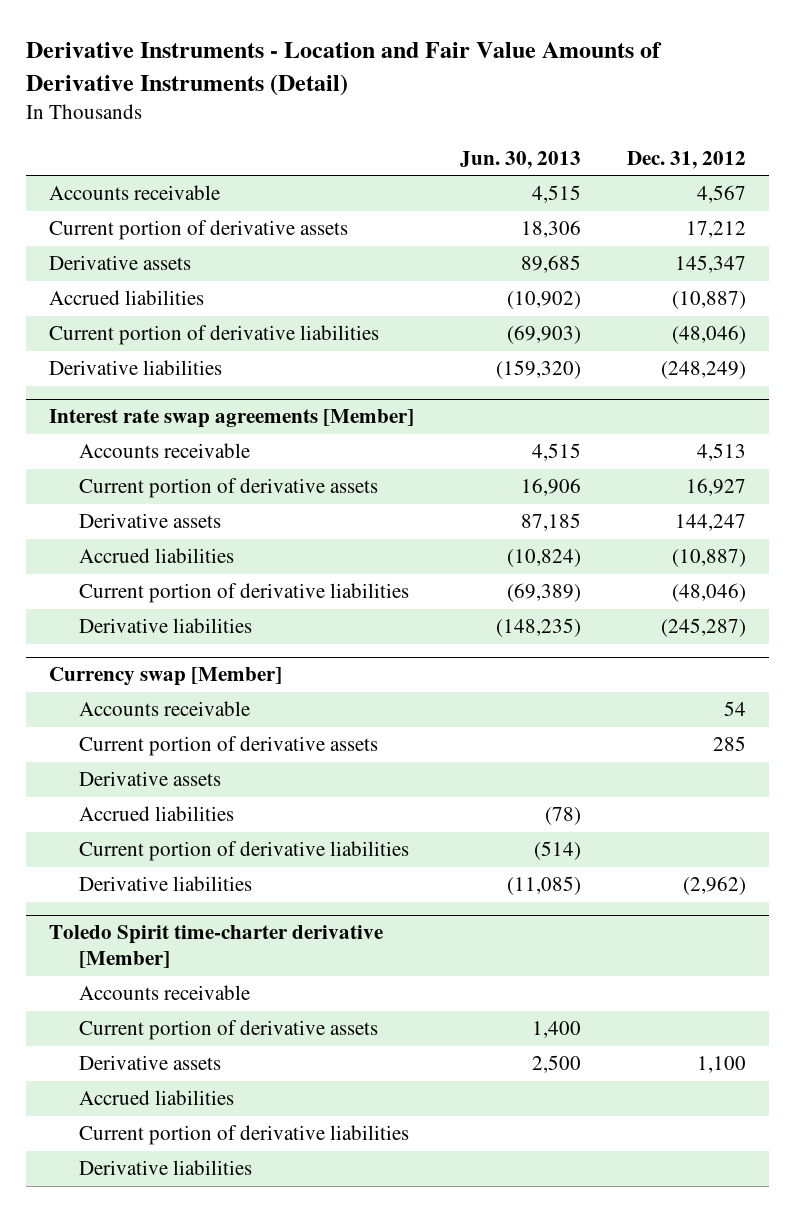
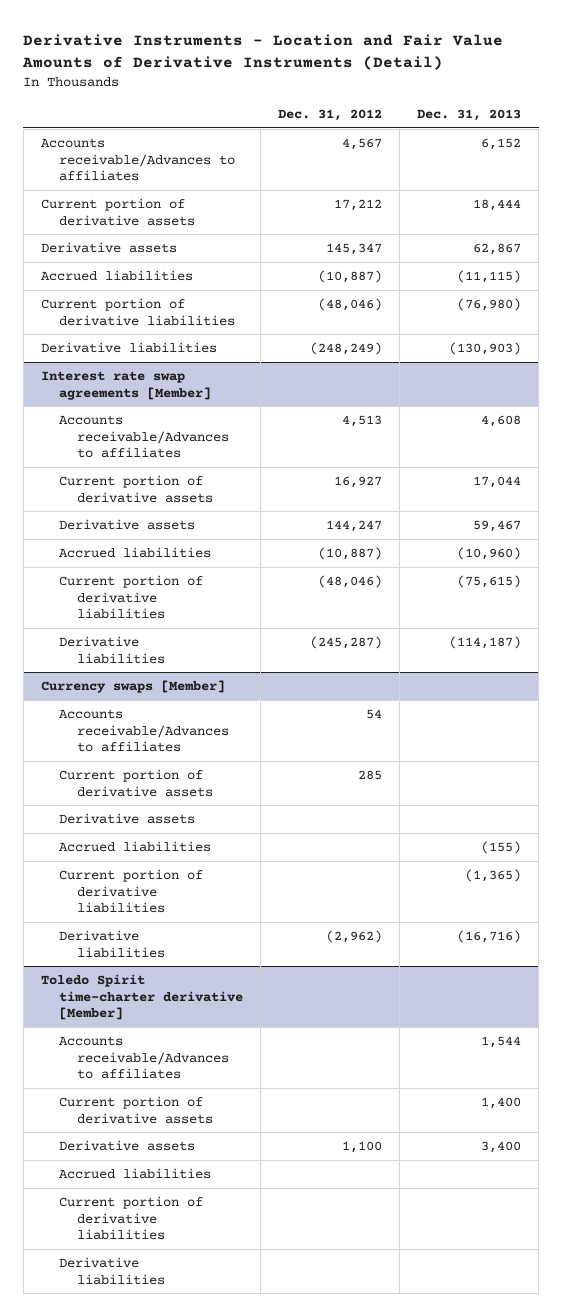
[459,150,581,169] Jun. 30, 2013 -> none
none -> [417,108,522,121] Dec. 31, 2013
[48,185,220,201] Accounts receivable -> [40,137,235,182] Accounts receivable/Advances to affiliates
[78,443,250,459] Accounts receivable -> [58,414,230,459] Accounts receivable/Advances to affiliates
[48,667,282,687] Currency swap [Member] -> [40,679,225,693] Currency swaps [Member]
[78,701,250,717] Accounts receivable -> [58,708,230,753] Accounts receivable/Advances to affiliates
[78,985,250,1001] Accounts receivable -> [58,1035,230,1080] Accounts receivable/Advances to affiliates

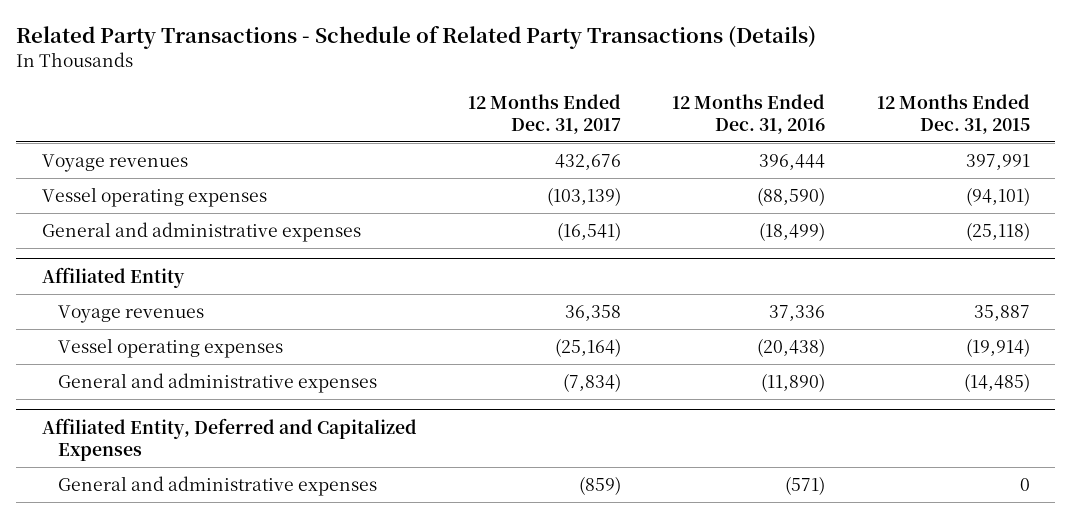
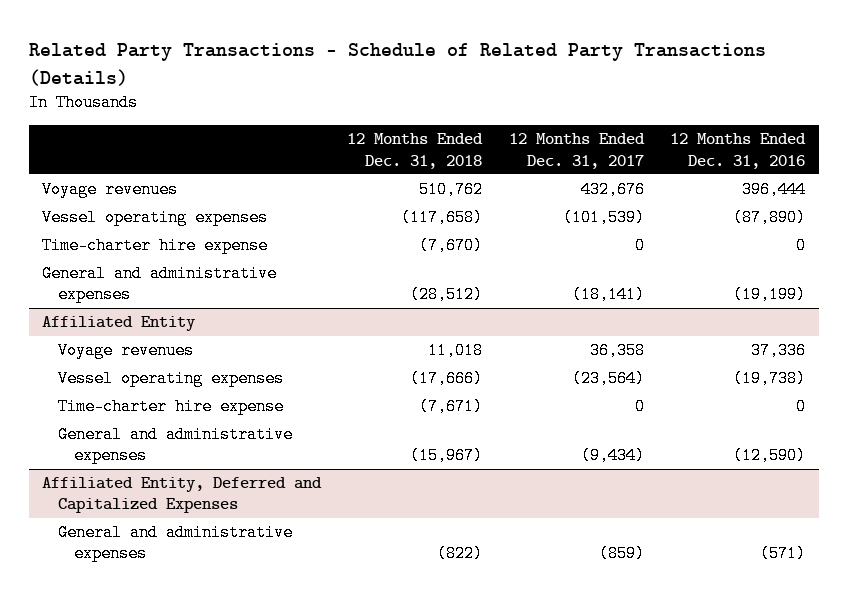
[876,93,1030,134] 12 Months Ended Dec. 31, 2015 -> none
none -> [347,133,484,169] 12 Months Ended Dec. 31, 2018
[547,187,622,207] (103,139) -> [562,209,645,227] (101,539)
[757,187,826,207] (88,590) -> [733,209,807,227] (87,890)
none -> [41,237,268,255] Time-charter hire expense
[557,222,622,242] (16,541) -> [571,286,645,304] (18,141)
[759,222,826,242] (18,499) -> [733,286,807,304] (19,199)
[555,338,622,358] (25,164) -> [571,370,645,388] (23,564)
[757,338,826,358] (20,438) -> [733,370,807,388] (19,738)
none -> [58,398,285,416] Time-charter hire expense
[563,373,622,393] (7,834) -> [580,447,645,465] (9,434)
[761,373,826,393] (11,890) -> [733,447,807,465] (12,590)

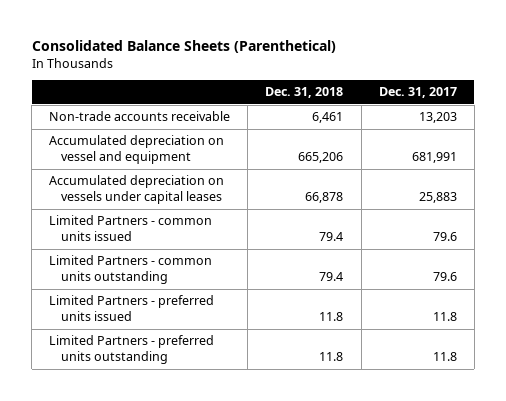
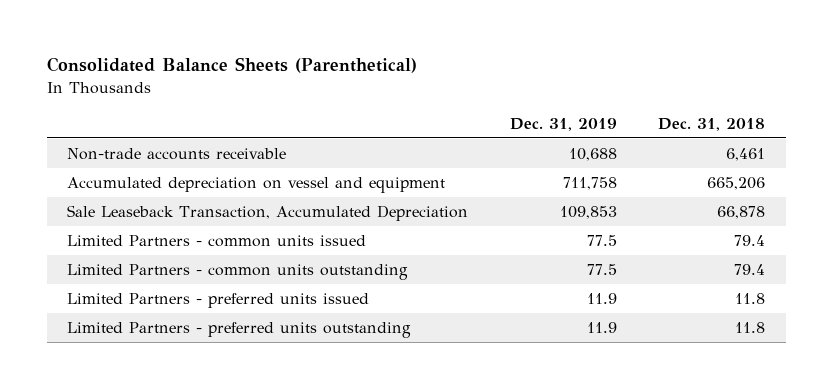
[378,87,457,99] Dec. 31, 2017 -> none
none -> [509,117,617,131] Dec. 31, 2019
[49,175,225,205] Accumulated depreciation on vessels under capital leases -> [67,205,469,222] Sale Leaseback Transaction, Accumulated Depreciation

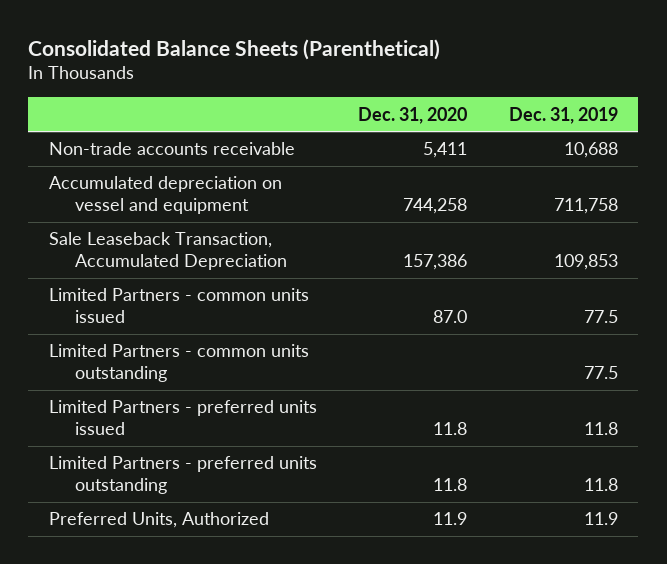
[658,117,766,131] Dec. 31, 2018 -> none
none -> [358,106,468,124] Dec. 31, 2020
[586,293,617,305] 11.9 -> [583,421,618,435] 11.8
[586,322,617,334] 11.9 -> [583,477,618,491] 11.8
none -> [48,512,269,529] Preferred Units, Authorized

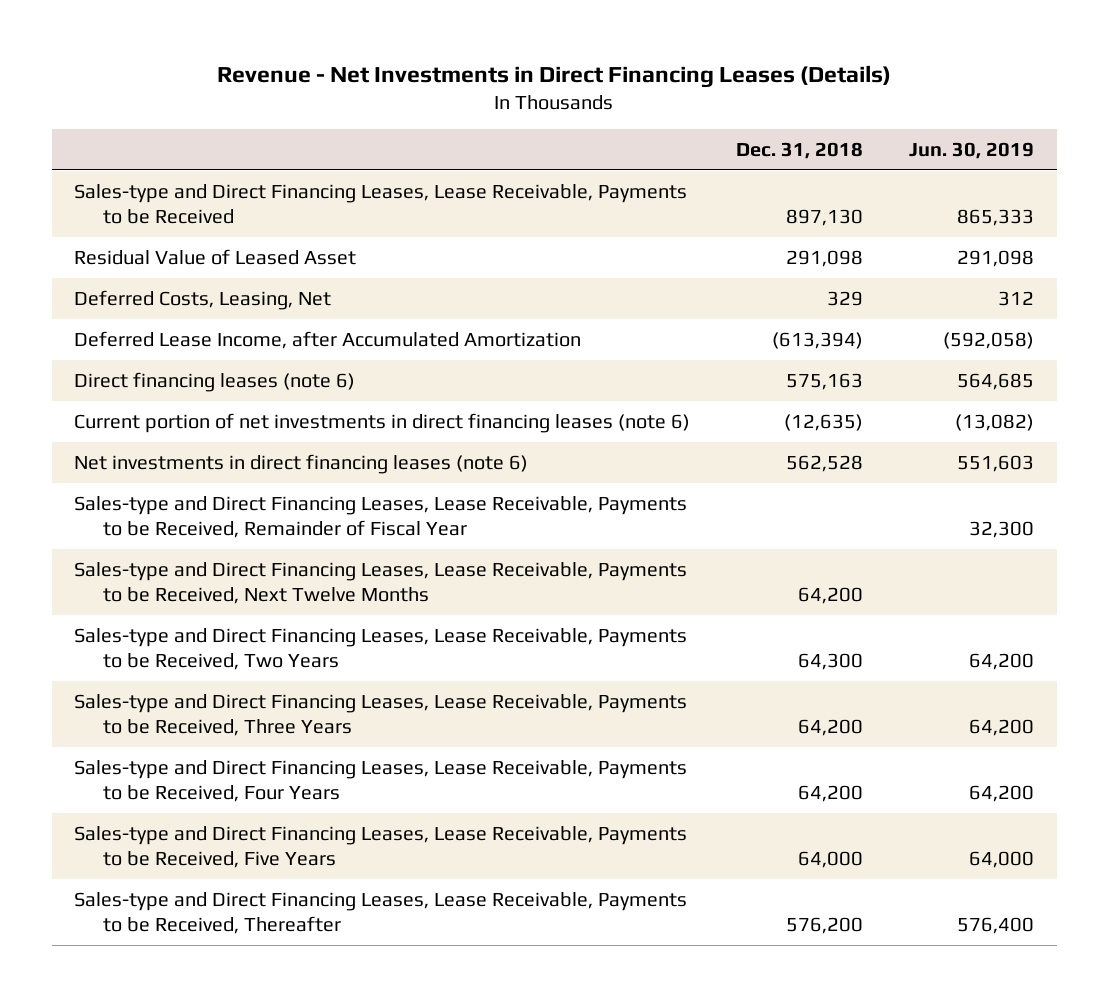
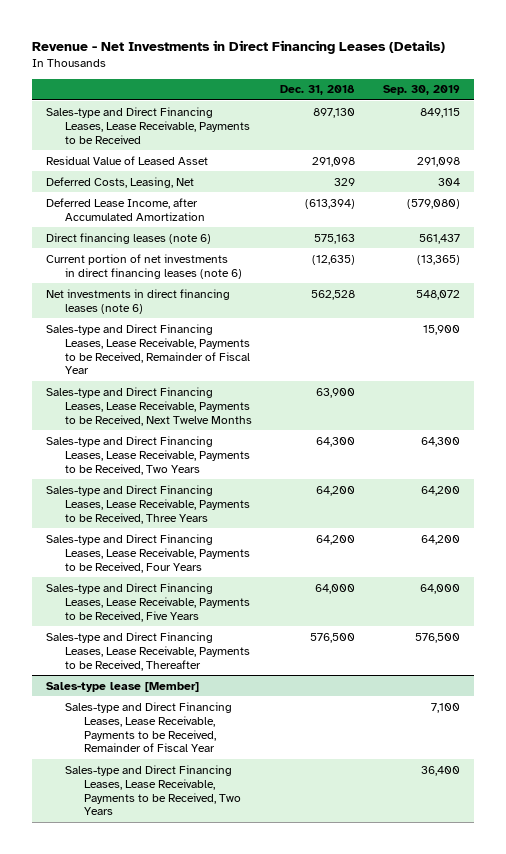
[908,142,1034,160] Jun. 30, 2019 -> none
none -> [382,85,460,96] Sep. 30, 2019
[798,587,864,605] 64,200 -> [315,387,355,398] 63,900
[786,917,864,935] 576,200 -> [309,632,355,643] 576,500
none -> [45,681,199,692] Sales-type lease [Member]
none -> [64,701,232,753] Sales-type and Direct Financing Leases, Lease Receivable, Payments to be Received, Remainder of Fiscal Year
none -> [64,764,242,816] Sales-type and Direct Financing Leases, Lease Receivable, Payments to be Received, Two Years

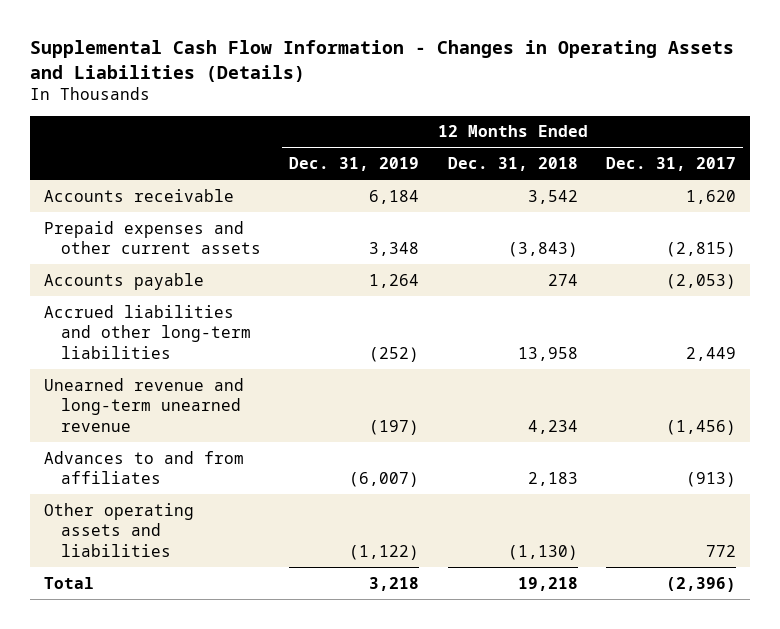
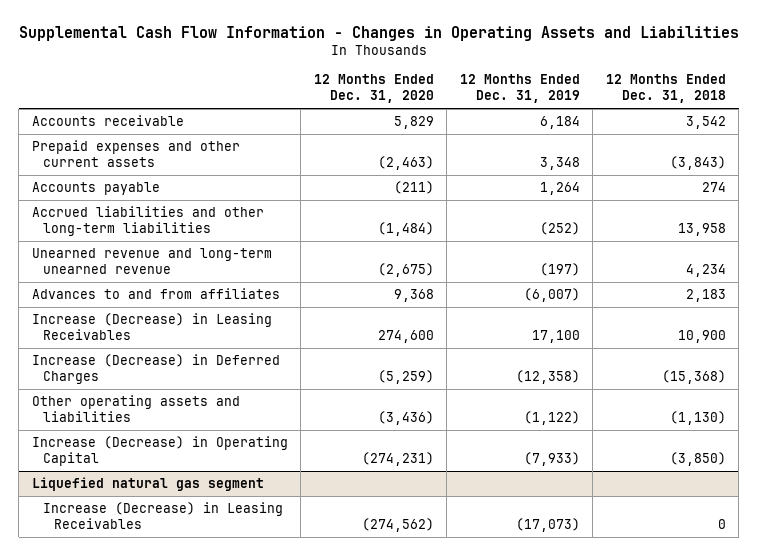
[29,40,734,82] Supplemental Cash Flow Information - Changes in Operating Assets and Liabilities (Details) -> [18,25,739,41] Supplemental Cash Flow Information - Changes in Operating Assets and Liabilities
[606,157,737,172] Dec. 31, 2017 -> none
none -> [313,74,434,104] 12 Months Ended Dec. 31, 2020
none -> [31,312,272,341] Increase (Decrease) in Leasing Receivables
none -> [31,353,280,385] Increase (Decrease) in Deferred Charges
[43,576,94,589] Total -> none
none -> [31,435,288,467] Increase (Decrease) in Operating Capital
none -> [31,476,264,491] Liquefied natural gas segment
none -> [42,501,283,530] Increase (Decrease) in Leasing Receivables

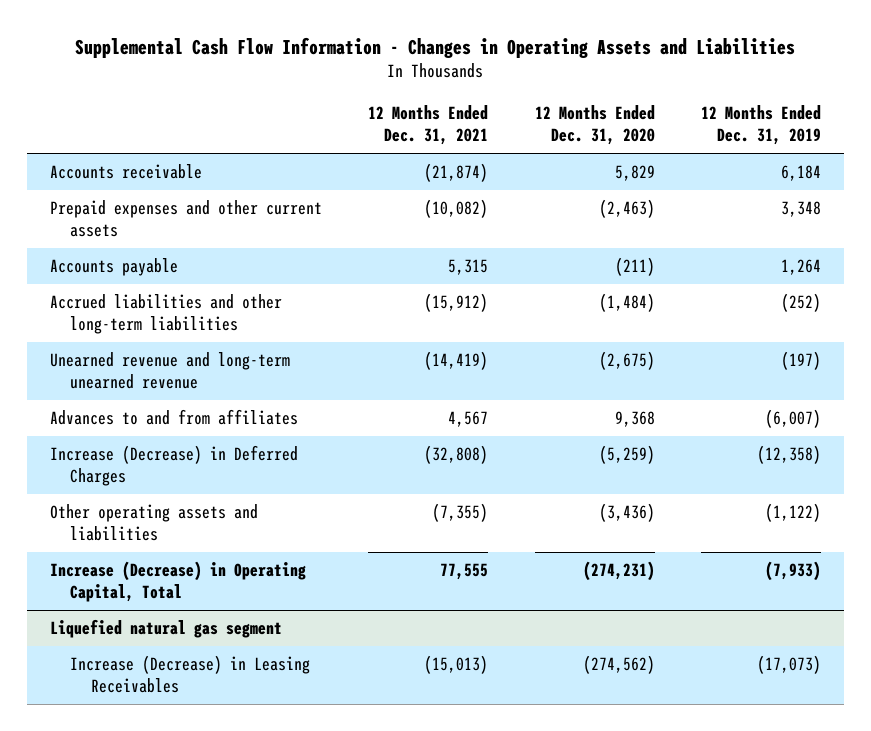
[605,74,726,104] 12 Months Ended Dec. 31, 2018 -> none
none -> [368,105,489,146] 12 Months Ended Dec. 31, 2021
[31,312,272,341] Increase (Decrease) in Leasing Receivables -> none
[31,435,288,467] Increase (Decrease) in Operating Capital -> [49,561,306,603] Increase (Decrease) in Operating Capital, Total

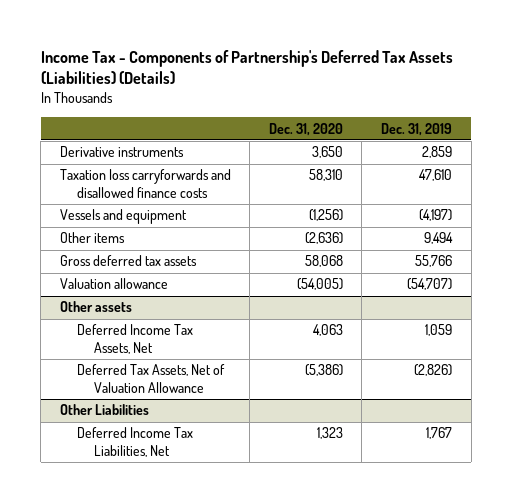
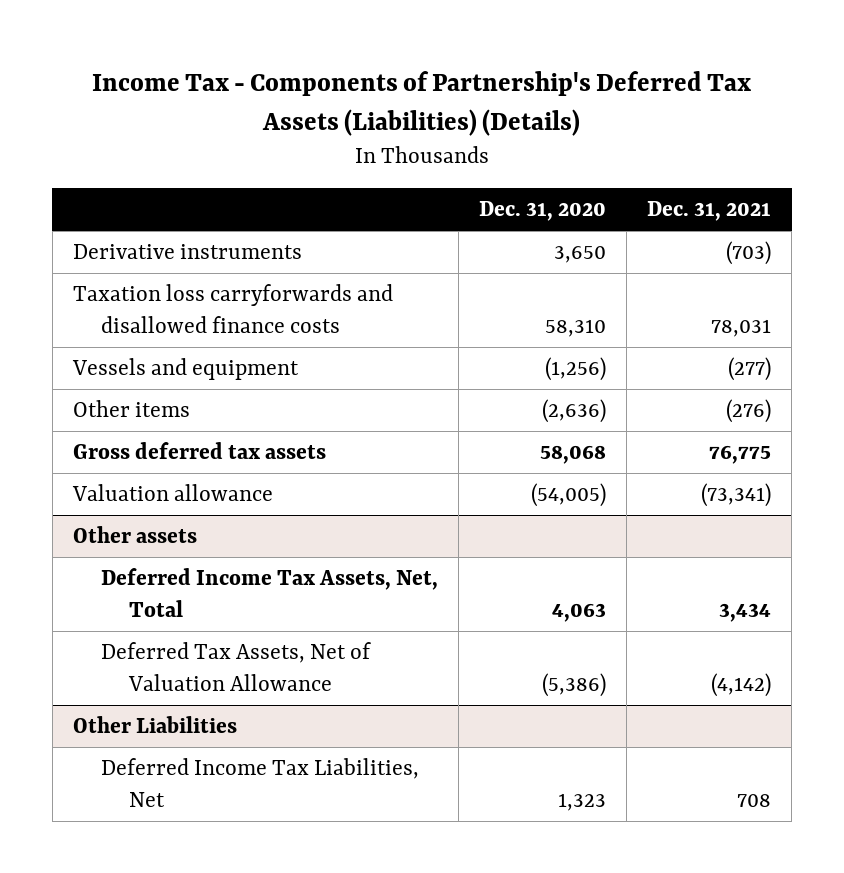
[381,122,453,136] Dec. 31, 2019 -> none
none -> [647,201,772,222] Dec. 31, 2021
[76,324,193,354] Deferred Income Tax Assets, Net -> [101,568,439,618] Deferred Income Tax Assets, Net, Total

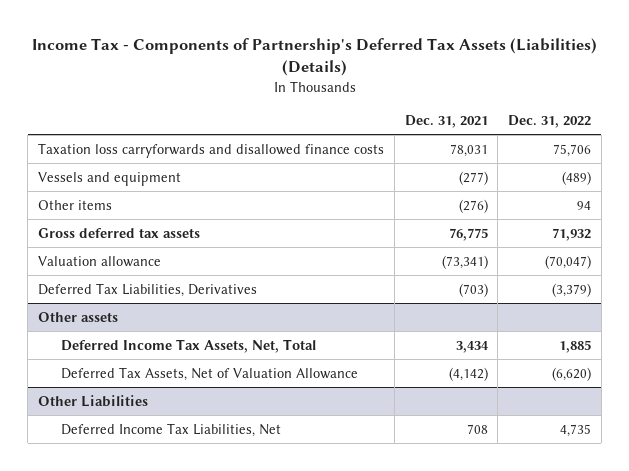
[479,201,607,222] Dec. 31, 2020 -> none
none -> [508,114,592,128] Dec. 31, 2022
[72,244,302,260] Derivative instruments -> none
none -> [38,282,258,297] Deferred Tax Liabilities, Derivatives

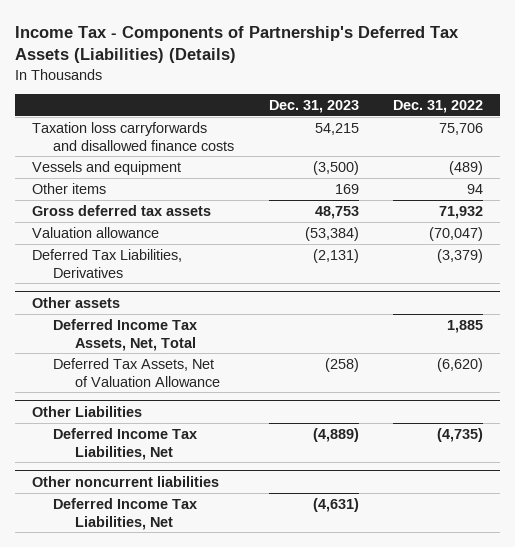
[404,114,488,128] Dec. 31, 2021 -> none
none -> [268,100,359,114] Dec. 31, 2023
[560,423,592,437] 4,735 -> [437,427,484,442] (4,735)
none -> [32,475,220,487] Other noncurrent liabilities
none -> [53,497,198,530] Deferred Income Tax Liabilities, Net

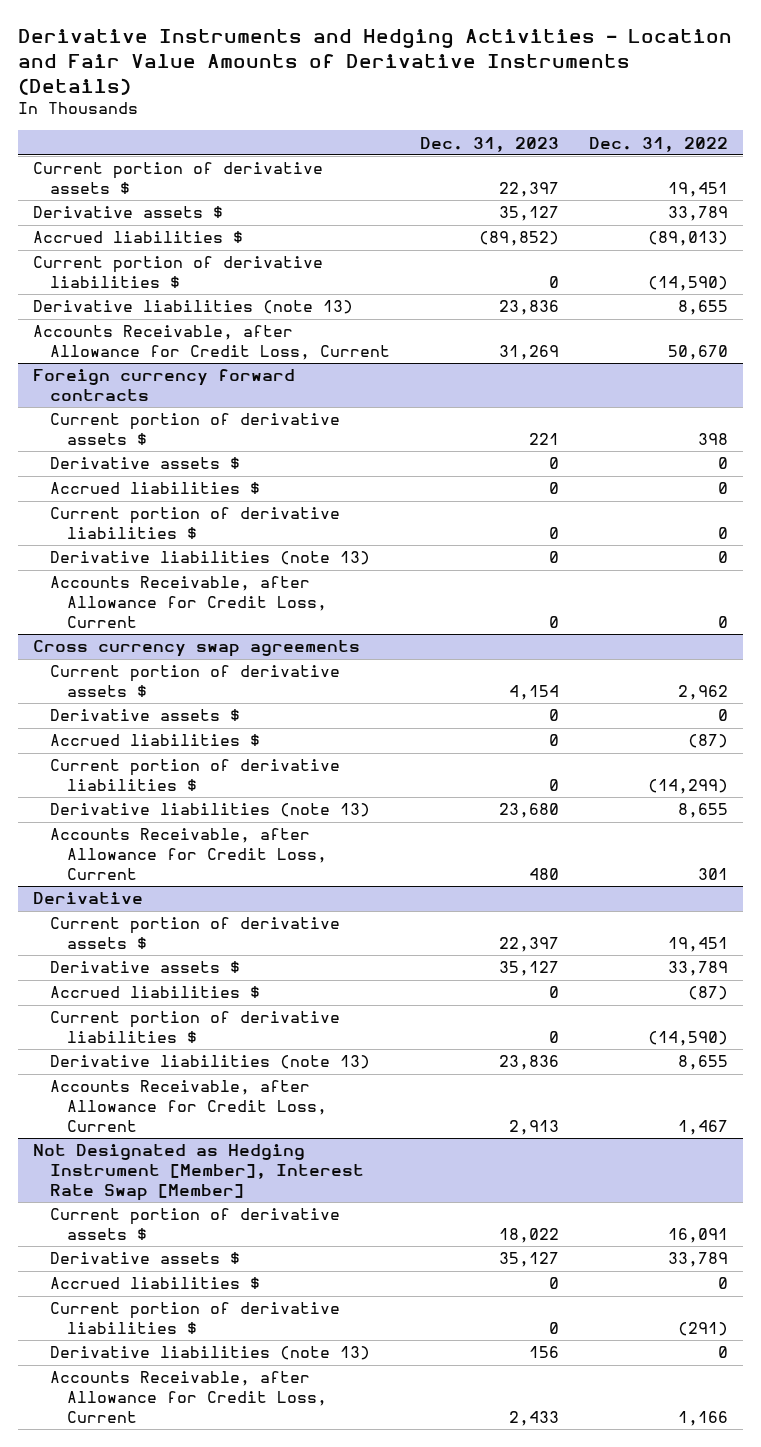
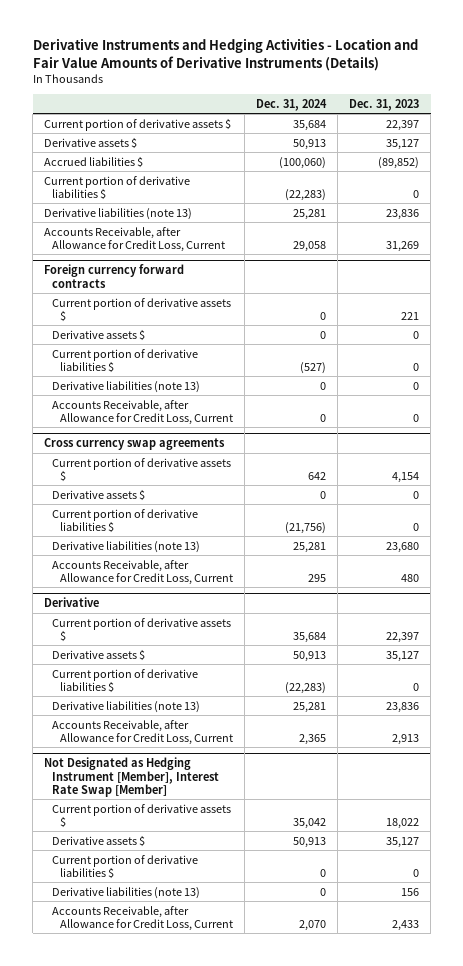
[588,136,728,152] Dec. 31, 2022 -> none
none -> [256,98,328,111] Dec. 31, 2024
[50,482,261,495] Accrued liabilities $ -> none
[50,734,261,747] Accrued liabilities $ -> none
[50,986,261,999] Accrued liabilities $ -> none
[50,1277,261,1290] Accrued liabilities $ -> none

